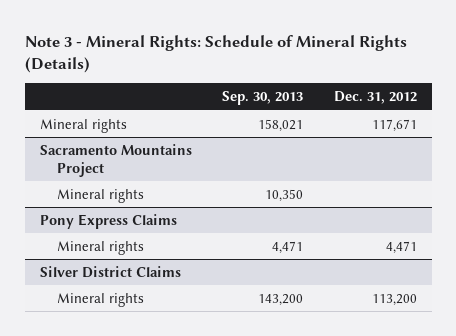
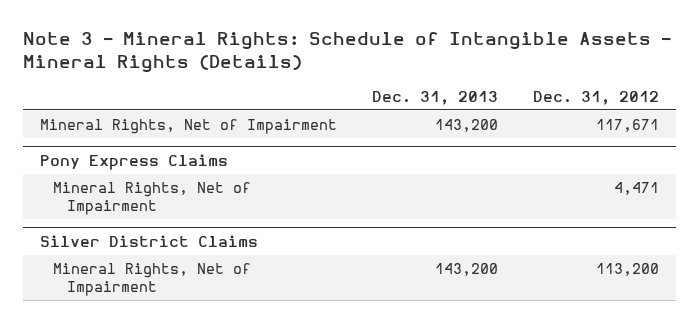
[24,34,407,73] Note 3 - Mineral Rights: Schedule of Mineral Rights (Details) -> [22,32,671,73] Note 3 - Mineral Rights: Schedule of Intangible Assets - Mineral Rights (Details)
[222,91,304,106] Sep. 30, 2013 -> none
none -> [371,90,498,105] Dec. 31, 2013
[39,143,192,177] Sacramento Mountains Project -> none
[57,188,145,203] Mineral rights -> none
[39,118,127,133] Mineral rights -> [40,119,338,135] Mineral Rights, Net of Impairment
[57,240,145,255] Mineral rights -> [53,182,252,216] Mineral Rights, Net of Impairment
[57,292,145,307] Mineral rights -> [53,263,252,297] Mineral Rights, Net of Impairment

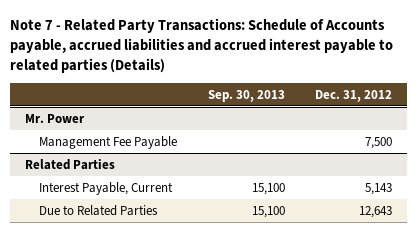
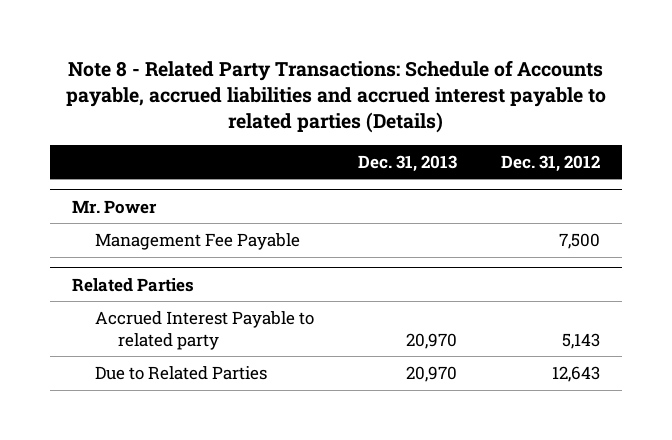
[10,18,394,73] Note 7 - Related Party Transactions: Schedule of Accounts payable, accrued liabilities and accrued interest payable to related parties (Details) -> [65,59,606,133] Note 8 - Related Party Transactions: Schedule of Accounts payable, accrued liabilities and accrued interest payable to related parties (Details)
[207,89,285,102] Sep. 30, 2013 -> none
none -> [357,154,457,172] Dec. 31, 2013
[39,181,174,195] Interest Payable, Current -> [94,310,314,350] Accrued Interest Payable to related party

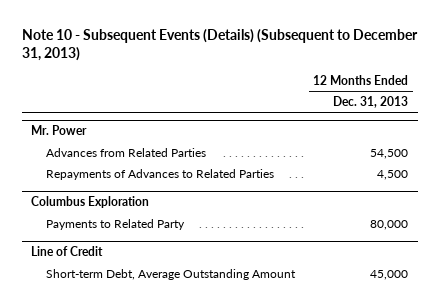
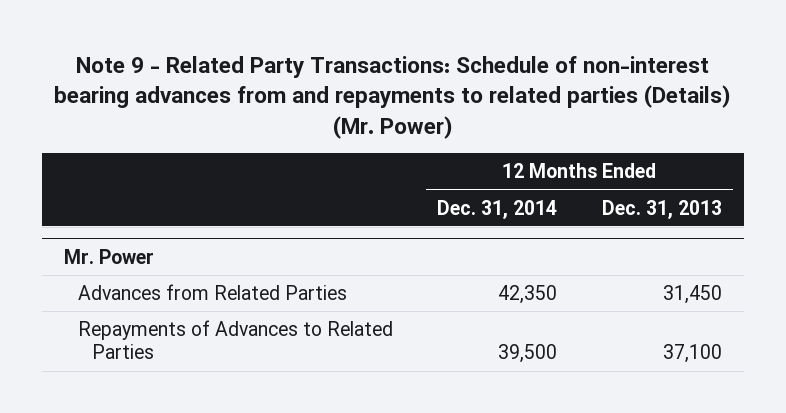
[22,29,419,62] Note 10 - Subsequent Events (Details) (Subsequent to December 31, 2013) -> [53,55,731,139] Note 9 - Related Party Transactions: Schedule of non-interest bearing advances from and repayments to related parties (Details) (Mr. Power)
none -> [437,199,558,219] Dec. 31, 2014
[31,196,150,209] Columbus Exploration -> none
[45,218,185,230] Payments to Related Party -> none
[31,246,104,257] Line of Credit -> none
[45,268,296,280] Short-term Debt, Average Outstanding Amount -> none
[370,148,409,159] 54,500 -> [662,285,722,305] 31,450
[377,169,409,180] 4,500 -> [662,344,722,364] 37,100

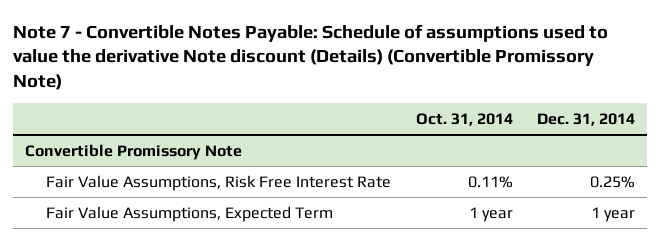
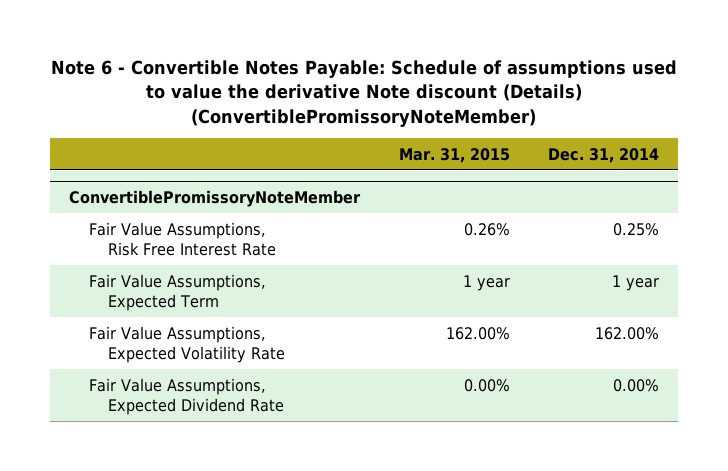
[13,23,609,91] Note 7 - Convertible Notes Payable: Schedule of assumptions used to value the derivative Note discount (Details) (Convertible Promissory Note) -> [51,60,678,127] Note 6 - Convertible Notes Payable: Schedule of assumptions used to value the derivative Note discount (Details) (ConvertiblePromissoryNoteMember)
[415,112,513,126] Oct. 31, 2014 -> none
none -> [398,147,510,163] Mar. 31, 2015
[25,143,243,160] Convertible Promissory Note -> none
none -> [69,189,362,207] ConvertiblePromissoryNoteMember
none -> [88,325,286,363] Fair Value Assumptions, Expected Volatility Rate
none -> [88,377,285,415] Fair Value Assumptions, Expected Dividend Rate

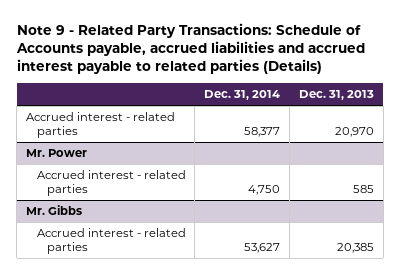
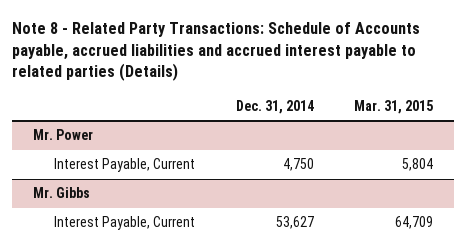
[15,22,365,75] Note 9 - Related Party Transactions: Schedule of Accounts payable, accrued liabilities and accrued interest payable to related parties (Details) -> [12,22,421,82] Note 8 - Related Party Transactions: Schedule of Accounts payable, accrued liabilities and accrued interest payable to related parties (Details)
[299,90,375,101] Dec. 31, 2013 -> none
none -> [354,99,434,114] Mar. 31, 2015
[25,112,175,139] Accrued interest - related parties -> none
[36,170,186,197] Accrued interest - related parties -> [54,158,196,173] Interest Payable, Current
[36,228,186,255] Accrued interest - related parties -> [54,216,196,231] Interest Payable, Current

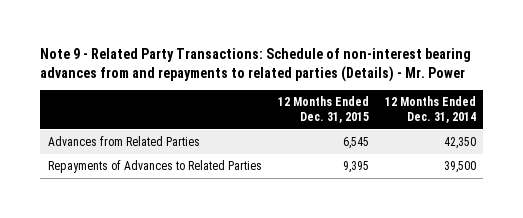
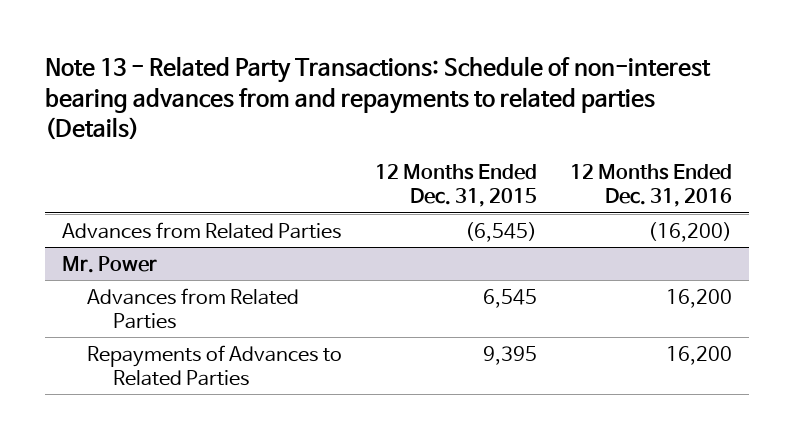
[39,47,471,82] Note 9 - Related Party Transactions: Schedule of non-interest bearing advances from and repayments to related parties (Details) - Mr. Power -> [45,56,712,141] Note 13 - Related Party Transactions: Schedule of non-interest bearing advances from and repayments to related parties (Details)
[384,96,476,124] 12 Months Ended Dec. 31, 2014 -> none
none -> [570,164,733,208] 12 Months Ended Dec. 31, 2016
none -> [61,221,342,239] Advances from Related Parties
none -> [61,255,157,273] Mr. Power

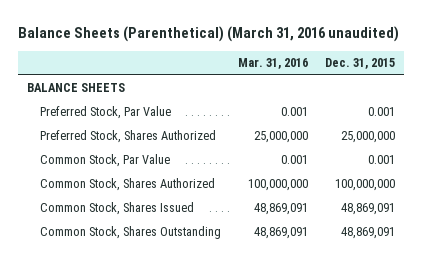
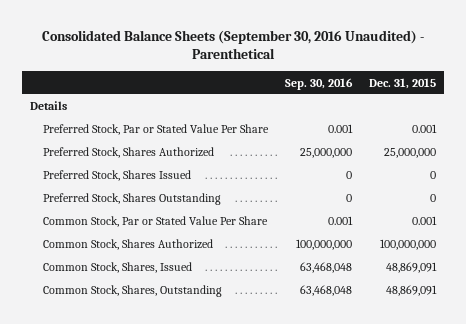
[18,26,400,43] Balance Sheets (Parenthetical) (March 31, 2016 unaudited) -> [42,29,425,60] Consolidated Balance Sheets (September 30, 2016 Unaudited) - Parenthetical
[238,58,309,70] Mar. 31, 2016 -> none
none -> [285,77,354,90] Sep. 30, 2016
[27,83,126,93] BALANCE SHEETS -> none
none -> [30,101,68,111] Details
[40,106,172,120] Preferred Stock, Par Value -> [43,124,270,136] Preferred Stock, Par or Stated Value Per Share
none -> [43,170,192,182] Preferred Stock, Shares Issued
none -> [43,193,222,206] Preferred Stock, Shares Outstanding
[40,154,171,168] Common Stock, Par Value -> [43,216,269,228] Common Stock, Par or Stated Value Per Share
[40,202,195,216] Common Stock, Shares Issued -> [43,262,193,274] Common Stock, Shares, Issued
[40,226,222,240] Common Stock, Shares Outstanding -> [43,285,223,298] Common Stock, Shares, Outstanding

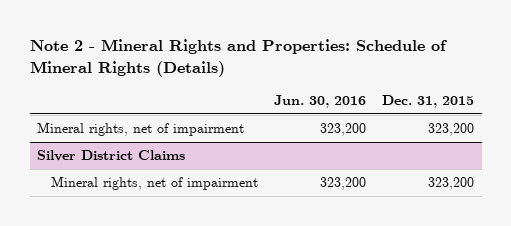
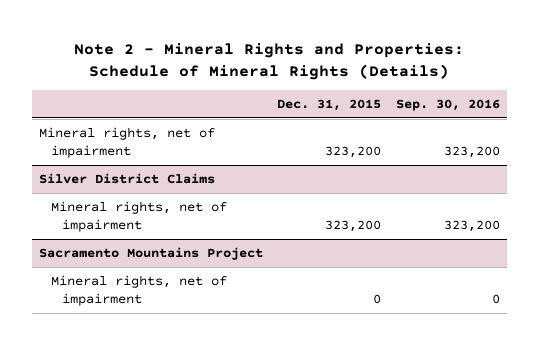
[273,95,366,109] Jun. 30, 2016 -> none
none -> [395,99,500,112] Sep. 30, 2016
none -> [38,247,263,261] Sacramento Mountains Project
none -> [50,275,227,307] Mineral rights, net of impairment

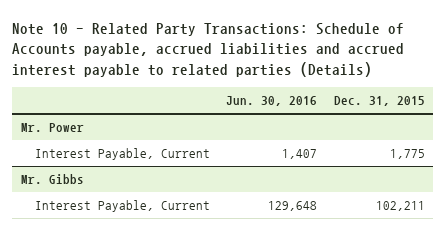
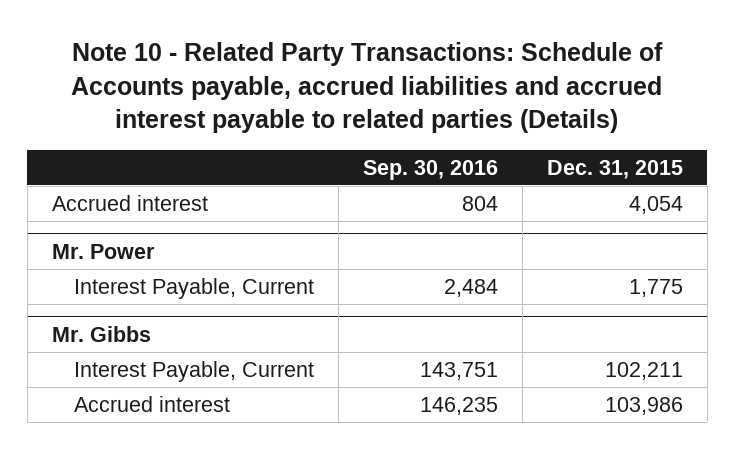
[226,96,318,107] Jun. 30, 2016 -> none
none -> [363,159,499,180] Sep. 30, 2016
none -> [51,194,208,211] Accrued interest
none -> [74,395,231,412] Accrued interest

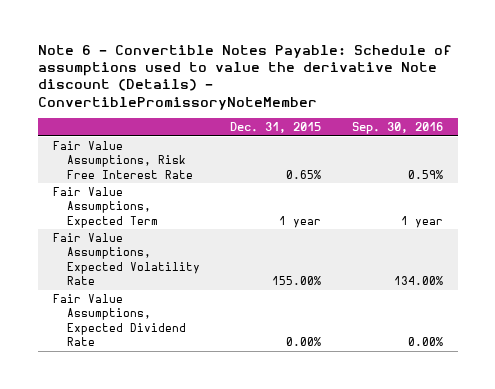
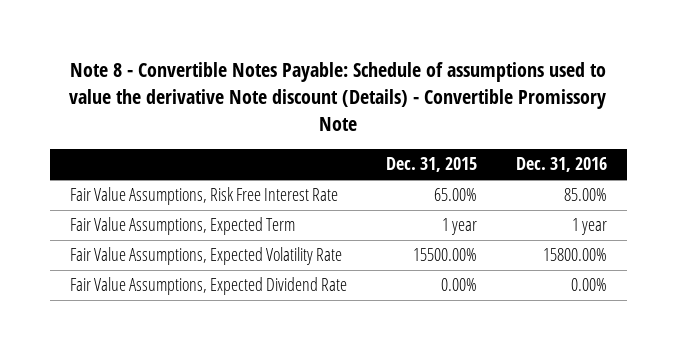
[37,44,452,110] Note 6 - Convertible Notes Payable: Schedule of assumptions used to value the derivative Note discount (Details) - ConvertiblePromissoryNoteMember -> [69,62,607,132] Note 8 - Convertible Notes Payable: Schedule of assumptions used to value the derivative Note discount (Details) - Convertible Promissory Note
[351,122,443,135] Sep. 30, 2016 -> none
none -> [515,157,607,173] Dec. 31, 2016
[286,169,322,179] 0.65% -> [433,188,477,202] 65.00%
[272,275,322,285] 155.00% -> [412,248,477,262] 15500.00%

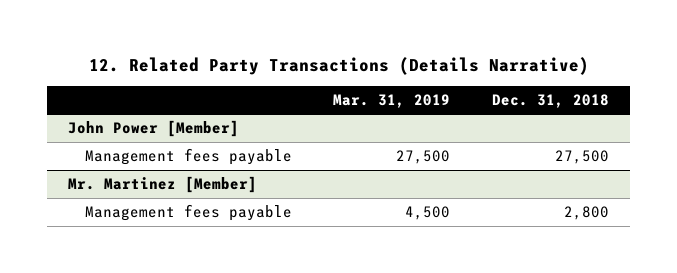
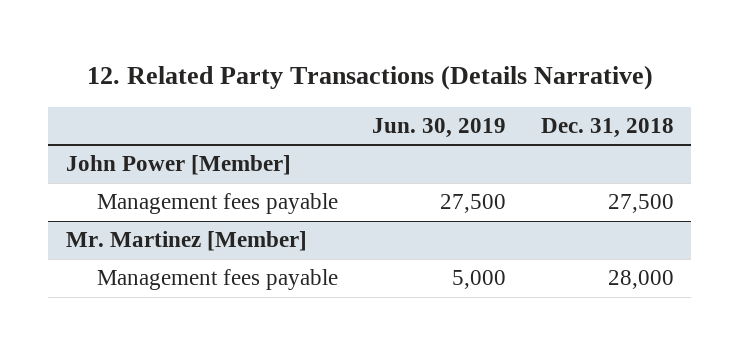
[333,93,451,108] Mar. 31, 2019 -> none
none -> [372,117,507,138] Jun. 30, 2019
[563,205,609,220] 2,800 -> [607,270,674,290] 28,000

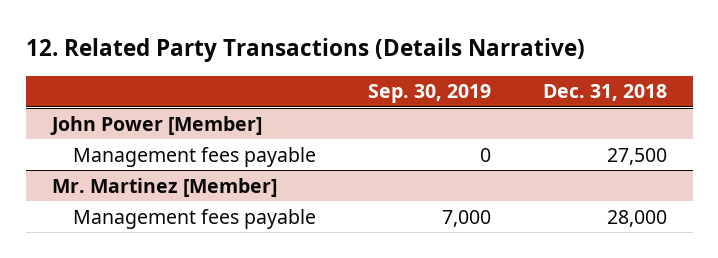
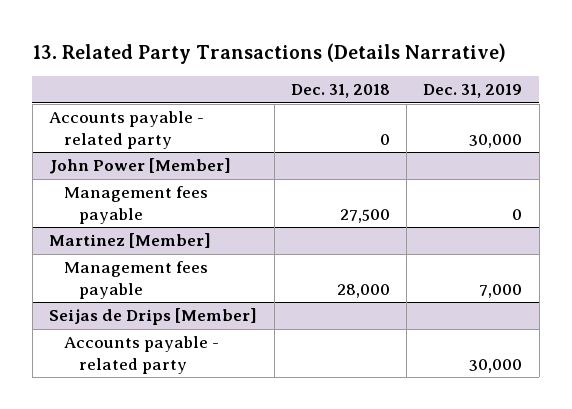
[25,38,585,63] 12. Related Party Transactions (Details Narrative) -> [32,42,507,64] 13. Related Party Transactions (Details Narrative)
[367,84,491,104] Sep. 30, 2019 -> none
none -> [423,84,523,99] Dec. 31, 2019
none -> [49,111,205,149] Accounts payable - related party
[51,177,277,197] Mr. Martinez [Member] -> [49,233,212,249] Martinez [Member]
none -> [49,308,258,326] Seijas de Drips [Member]
none -> [64,336,220,374] Accounts payable - related party

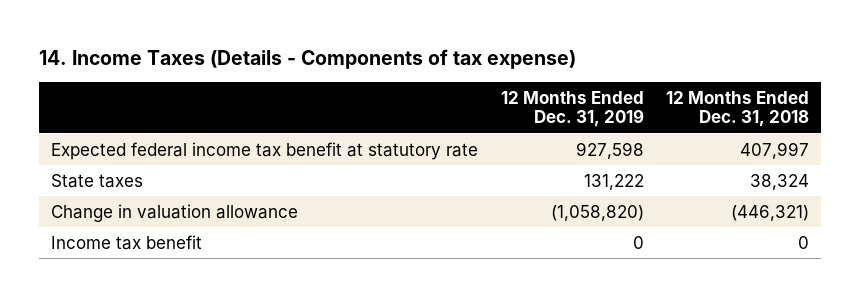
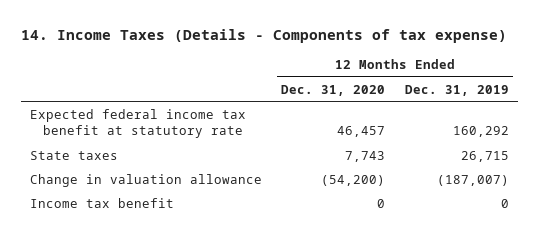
[666,91,810,128] 12 Months Ended Dec. 31, 2018 -> none
none -> [281,84,386,96] Dec. 31, 2020
[575,141,644,159] 927,598 -> [452,126,509,138] 160,292
[583,173,644,190] 131,222 -> [460,150,509,162] 26,715
[550,204,644,221] (1,058,820) -> [436,174,509,186] (187,007)

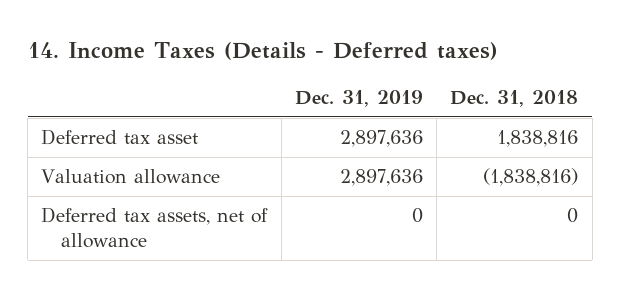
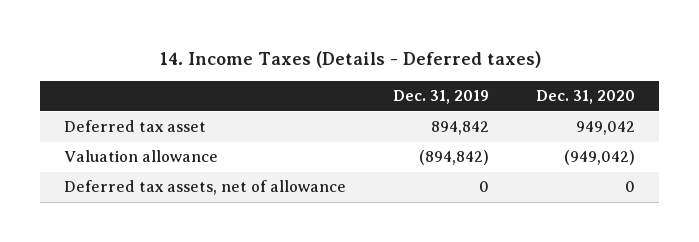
[450,89,579,107] Dec. 31, 2018 -> none
none -> [536,90,636,105] Dec. 31, 2020
[339,130,423,148] 2,897,636 -> [431,121,490,136] 894,842
[339,169,423,187] 2,897,636 -> [419,150,490,166] (894,842)

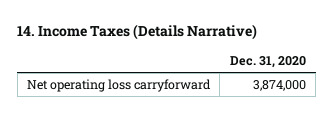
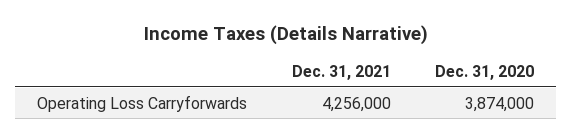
[17,24,258,41] 14. Income Taxes (Details Narrative) -> [143,25,428,46] Income Taxes (Details Narrative)
none -> [291,65,391,81] Dec. 31, 2021
[27,79,212,93] Net operating loss carryforward -> [37,94,248,112] Operating Loss Carryforwards

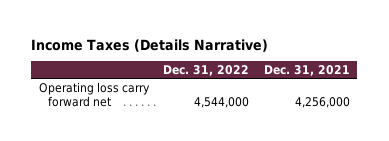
[434,65,534,81] Dec. 31, 2020 -> none
none -> [163,65,250,77] Dec. 31, 2022
[37,94,248,112] Operating Loss Carryforwards -> [38,81,150,107] Operating loss carry forward net

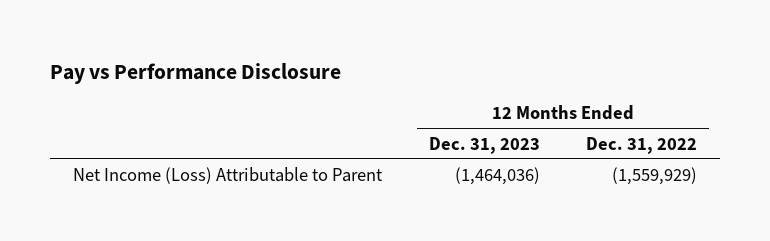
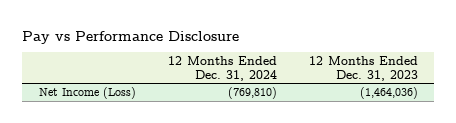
[586,136,698,154] Dec. 31, 2022 -> none
none -> [167,55,277,81] 12 Months Ended Dec. 31, 2024
[73,167,384,185] Net Income (Loss) Attributable to Parent -> [38,87,136,100] Net Income (Loss)

